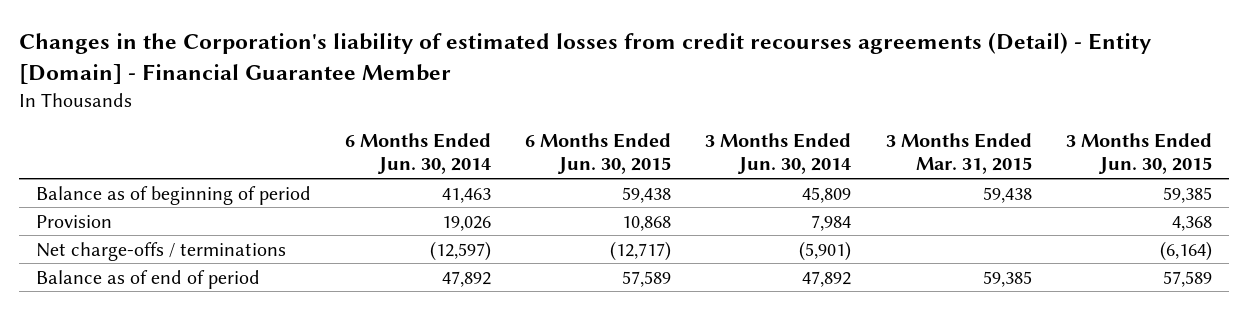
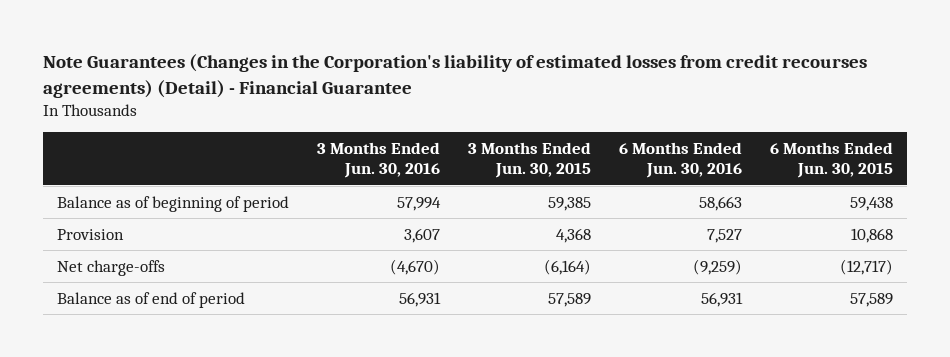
[18,32,1151,85] Changes in the Corporation's liability of estimated losses from credit recourses agreements (Detail) - Entity [Domain] - Financial Guarantee Member -> [42,54,867,98] Note Guarantees (Changes in the Corporation's liability of estimated losses from credit recourses agreements) (Detail) - Financial Guarantee
[344,133,491,175] 6 Months Ended Jun. 30, 2014 -> none
[705,133,852,175] 3 Months Ended Jun. 30, 2014 -> none
[885,133,1032,175] 3 Months Ended Mar. 31, 2015 -> none
none -> [317,142,441,179] 3 Months Ended Jun. 30, 2016
none -> [619,142,743,179] 6 Months Ended Jun. 30, 2016
[35,241,286,261] Net charge-offs / terminations -> [57,259,166,276] Net charge-offs

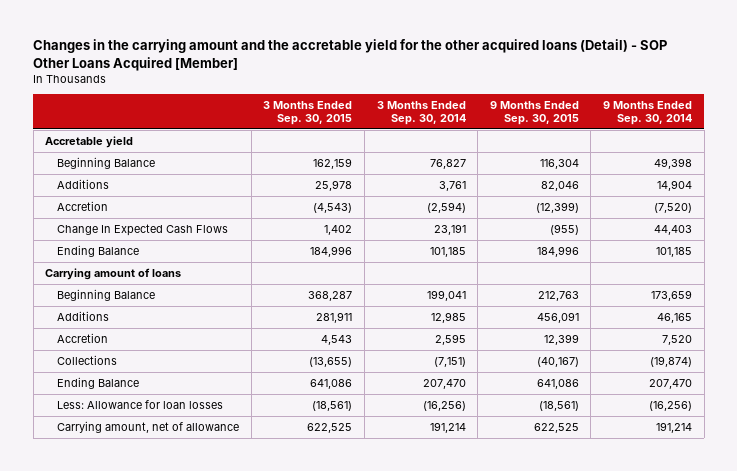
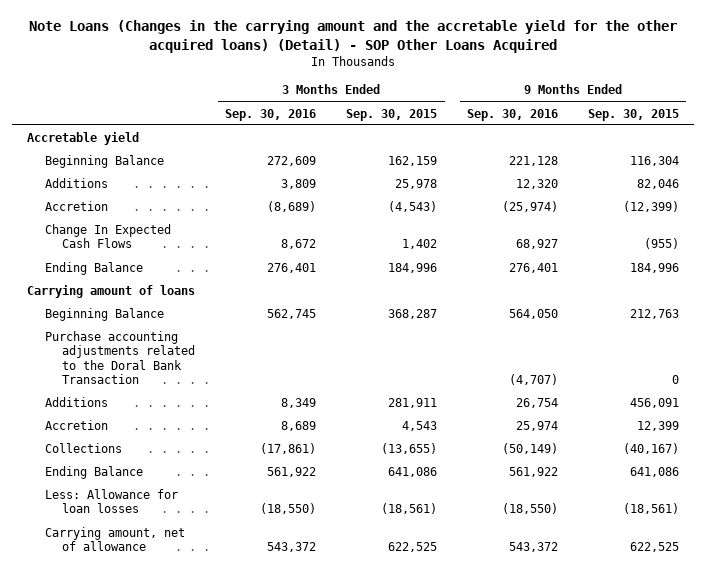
[33,39,668,71] Changes in the carrying amount and the accretable yield for the other acquired loans (Detail) - SOP Other Loans Acquired [Member] -> [29,20,678,53] Note Loans (Changes in the carrying amount and the accretable yield for the other acquired loans) (Detail) - SOP Other Loans Acquired
[376,100,466,125] 3 Months Ended Sep. 30, 2014 -> none
[602,100,692,125] 9 Months Ended Sep. 30, 2014 -> none
none -> [225,108,317,121] Sep. 30, 2016
none -> [467,108,559,121] Sep. 30, 2016
none -> [44,331,196,385] Purchase accounting adjustments related to the Doral Bank Transaction

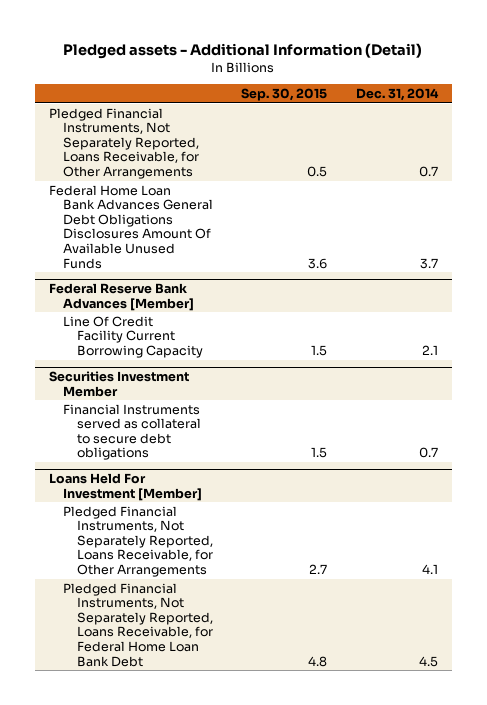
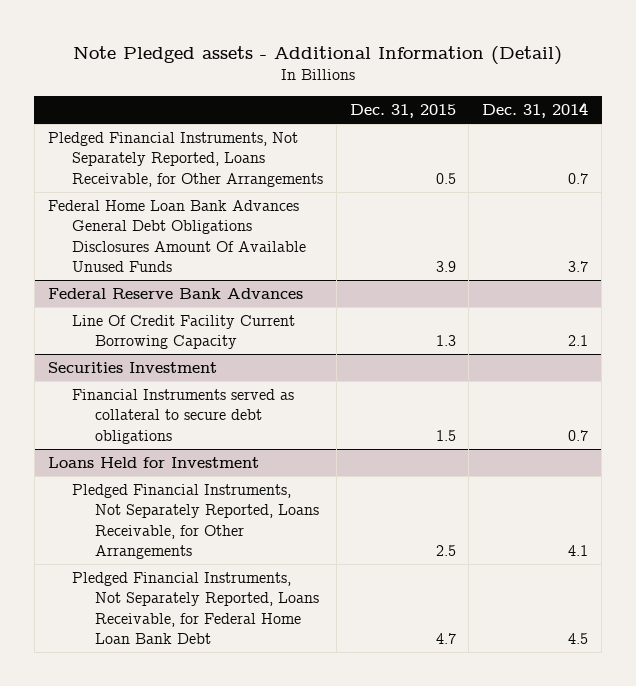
[63,42,423,59] Pledged assets - Additional Information (Detail) -> [73,46,563,66] Note Pledged assets - Additional Information (Detail)
[241,88,328,102] Sep. 30, 2015 -> none
none -> [349,104,456,119] Dec. 31, 2015
[49,283,195,311] Federal Reserve Bank Advances [Member] -> [47,287,303,299] Federal Reserve Bank Advances
[49,371,190,397] Securities Investment Member -> [47,361,217,373] Securities Investment
[49,473,203,501] Loans Held For Investment [Member] -> [47,456,259,468] Loans Held for Investment

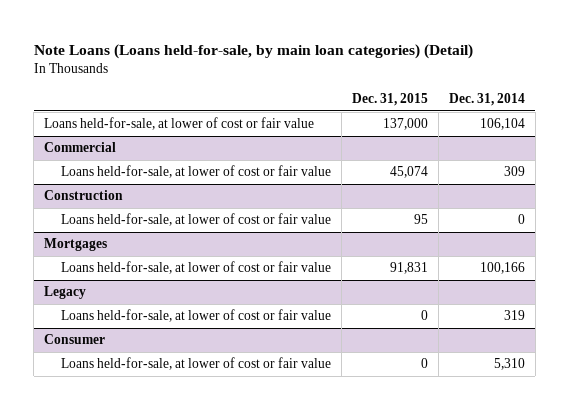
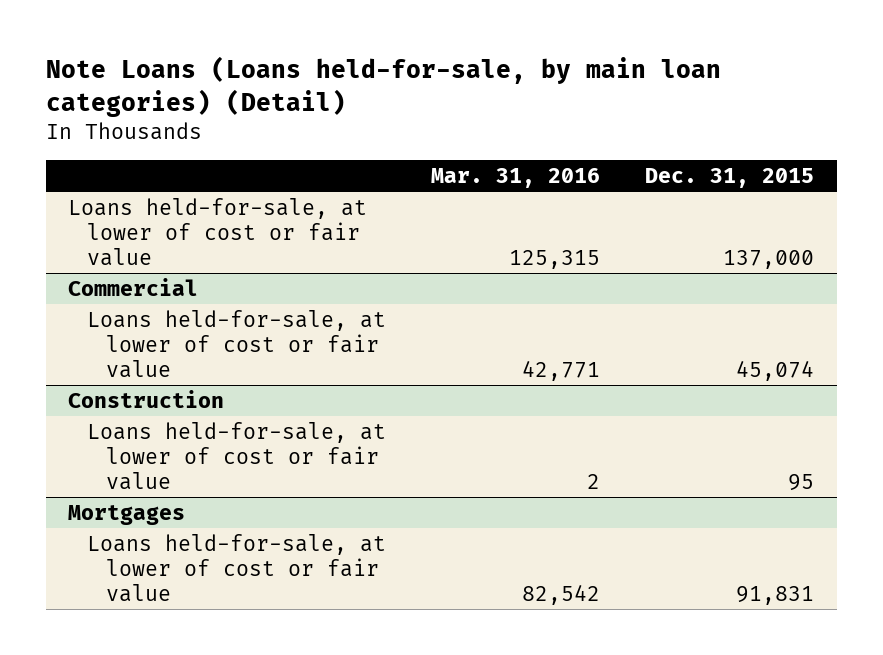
[448,93,525,107] Dec. 31, 2014 -> none
none -> [431,168,601,189] Mar. 31, 2016
[44,286,87,300] Legacy -> none
[61,309,332,323] Loans held-for-sale, at lower of cost or fair value -> none
[44,334,106,345] Consumer -> none
[61,357,332,371] Loans held-for-sale, at lower of cost or fair value -> none

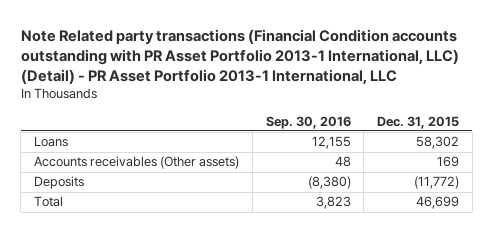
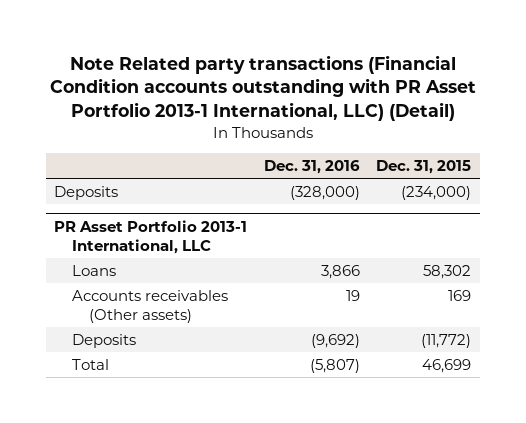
[20,28,459,85] Note Related party transactions (Financial Condition accounts outstanding with PR Asset Portfolio 2013-1 International, LLC) (Detail) - PR Asset Portfolio 2013-1 International, LLC -> [49,54,476,122] Note Related party transactions (Financial Condition accounts outstanding with PR Asset Portfolio 2013-1 International, LLC) (Detail)
[265,115,351,129] Sep. 30, 2016 -> none
none -> [263,159,360,174] Dec. 31, 2016
none -> [54,186,119,201] Deposits
none -> [54,219,248,254] PR Asset Portfolio 2013-1 International, LLC

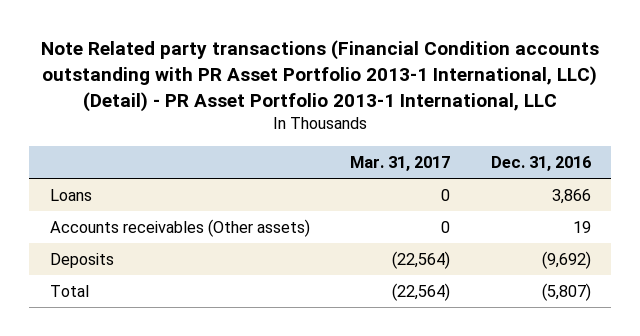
[49,54,476,122] Note Related party transactions (Financial Condition accounts outstanding with PR Asset Portfolio 2013-1 International, LLC) (Detail) -> [41,40,600,112] Note Related party transactions (Financial Condition accounts outstanding with PR Asset Portfolio 2013-1 International, LLC) (Detail) - PR Asset Portfolio 2013-1 International, LLC
[376,159,472,174] Dec. 31, 2015 -> none
none -> [350,155,451,171] Mar. 31, 2017
[54,186,119,201] Deposits -> none
[54,219,248,254] PR Asset Portfolio 2013-1 International, LLC -> none

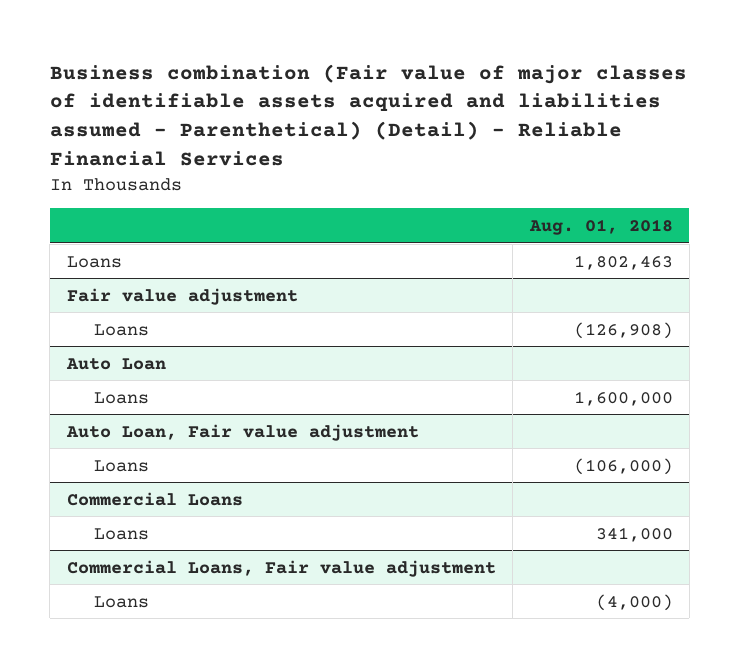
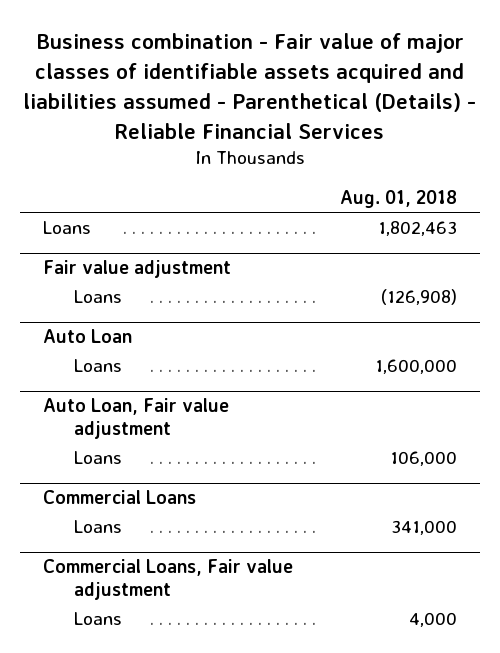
[49,63,687,166] Business combination (Fair value of major classes of identifiable assets acquired and liabilities assumed - Parenthetical) (Detail) - Reliable Financial Services -> [22,33,476,139] Business combination - Fair value of major classes of identifiable assets acquired and liabilities assumed - Parenthetical (Details) - Reliable Financial Services
[573,457,673,475] (106,000) -> [389,450,457,466] 106,000
[595,593,673,611] (4,000) -> [408,611,457,627] 4,000

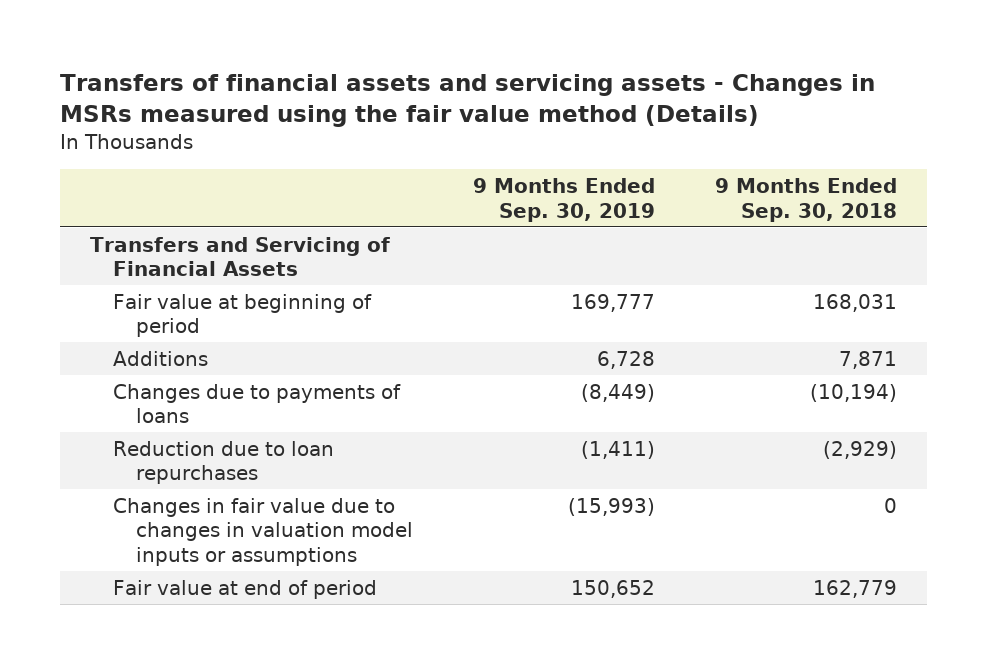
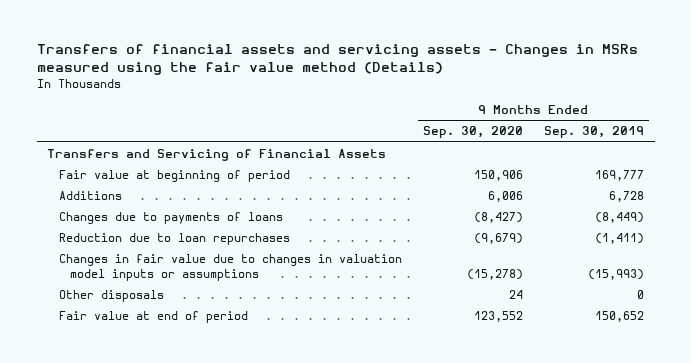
[714,177,897,222] 9 Months Ended Sep. 30, 2018 -> none
none -> [422,126,523,139] Sep. 30, 2020
none -> [58,289,164,302] Other disposals

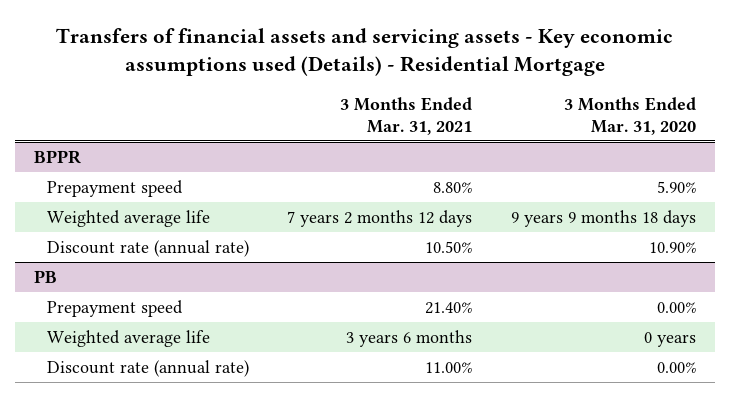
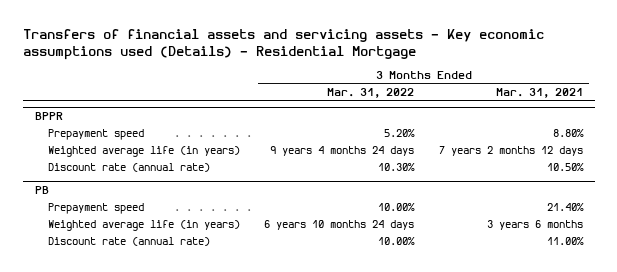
[563,97,696,136] 3 Months Ended Mar. 31, 2020 -> none
none -> [327,87,415,98] Mar. 31, 2022
[47,209,211,227] Weighted average life -> [48,145,241,157] Weighted average life (in years)
[47,329,211,347] Weighted average life -> [48,219,241,231] Weighted average life (in years)

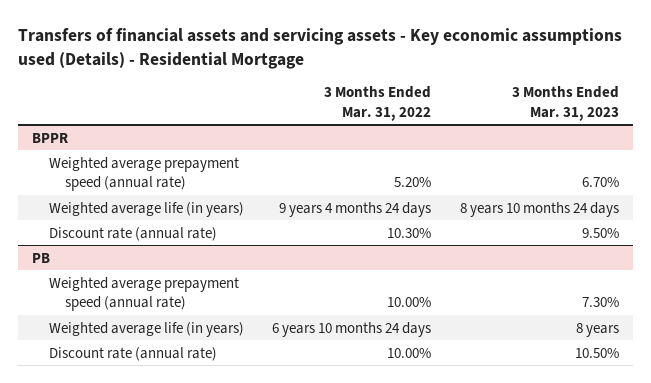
[495,87,583,98] Mar. 31, 2021 -> none
none -> [511,86,619,121] 3 Months Ended Mar. 31, 2023
[48,128,145,140] Prepayment speed -> [48,156,239,191] Weighted average prepayment speed (annual rate)
[48,202,145,214] Prepayment speed -> [48,276,239,311] Weighted average prepayment speed (annual rate)

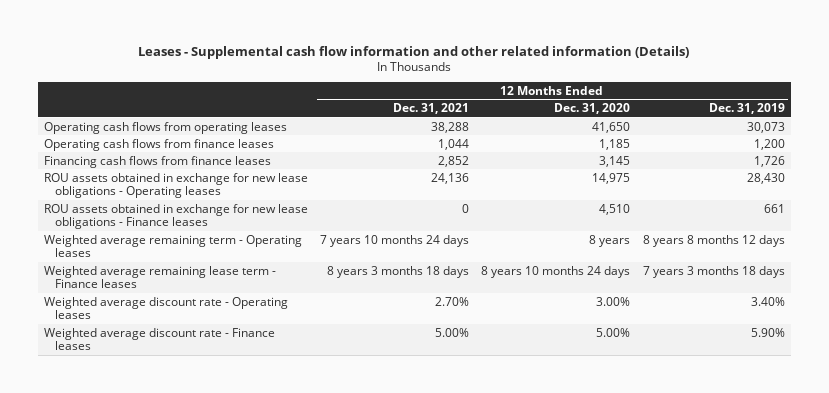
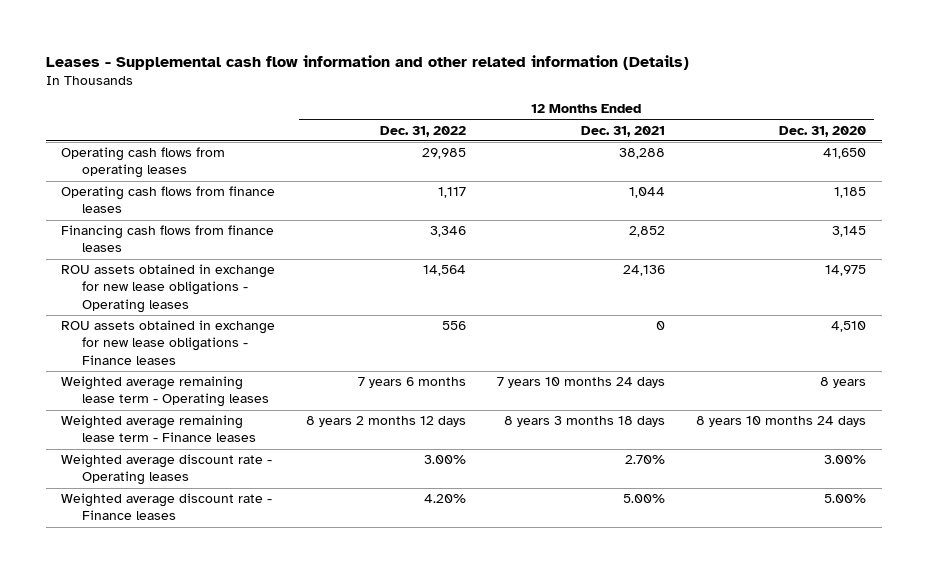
[708,103,785,115] Dec. 31, 2019 -> none
none -> [380,125,467,137] Dec. 31, 2022
[44,234,303,258] Weighted average remaining term - Operating leases -> [61,376,270,408] Weighted average remaining lease term - Operating leases

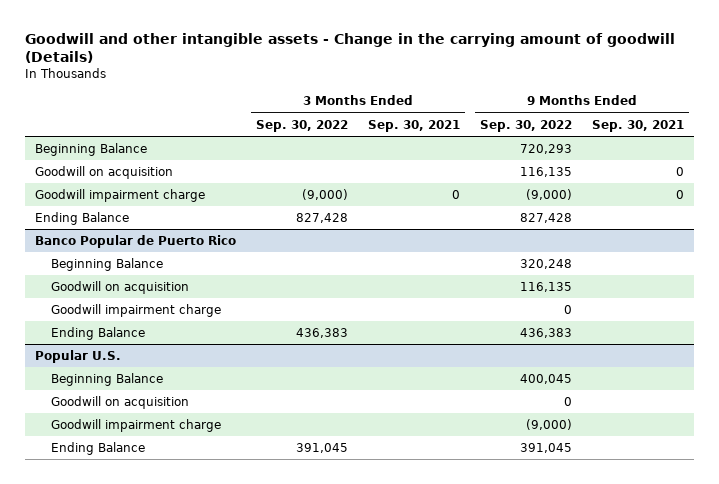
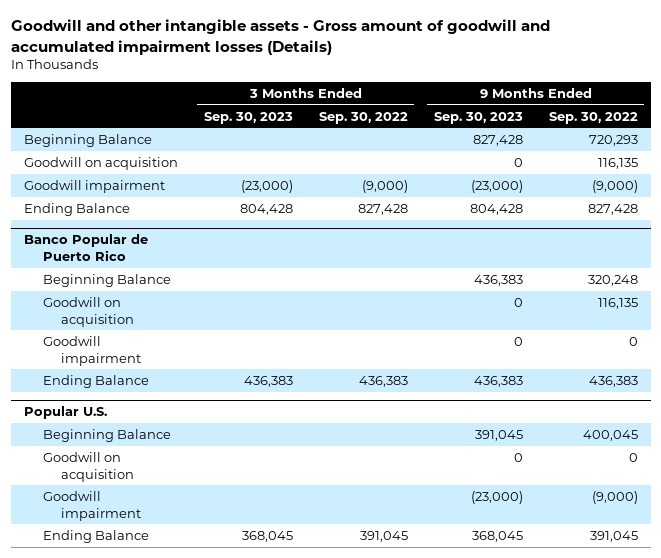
[25,32,676,63] Goodwill and other intangible assets - Change in the carrying amount of goodwill (Details) -> [10,19,550,55] Goodwill and other intangible assets - Gross amount of goodwill and accumulated impairment losses (Details)
[368,119,461,132] Sep. 30, 2021 -> none
[591,119,684,132] Sep. 30, 2021 -> none
none -> [203,111,293,124] Sep. 30, 2023
none -> [433,111,523,124] Sep. 30, 2023
[35,188,206,202] Goodwill impairment charge -> [23,179,165,193] Goodwill impairment
[50,303,221,317] Goodwill impairment charge -> [42,335,142,366] Goodwill impairment
[50,418,221,432] Goodwill impairment charge -> [42,490,142,521] Goodwill impairment

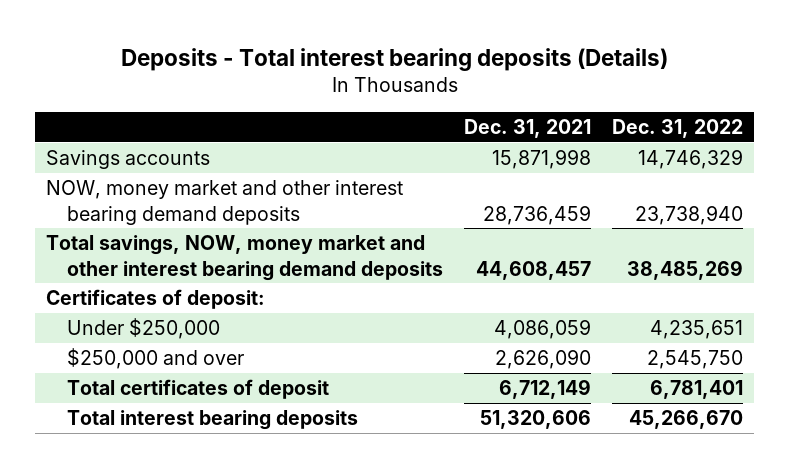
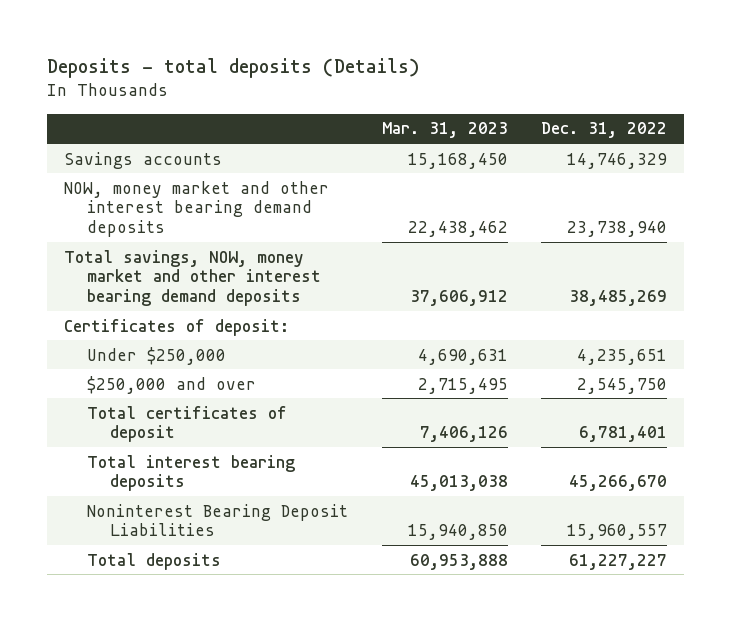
[120,47,668,71] Deposits - Total interest bearing deposits (Details) -> [46,58,420,79] Deposits - total deposits (Details)
[463,118,591,138] Dec. 31, 2021 -> none
none -> [381,122,508,139] Mar. 31, 2023
none -> [87,503,349,537] Noninterest Bearing Deposit Liabilities
none -> [87,552,222,570] Total deposits

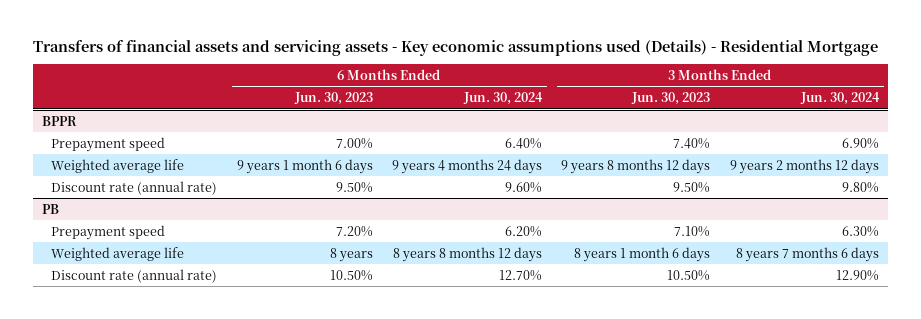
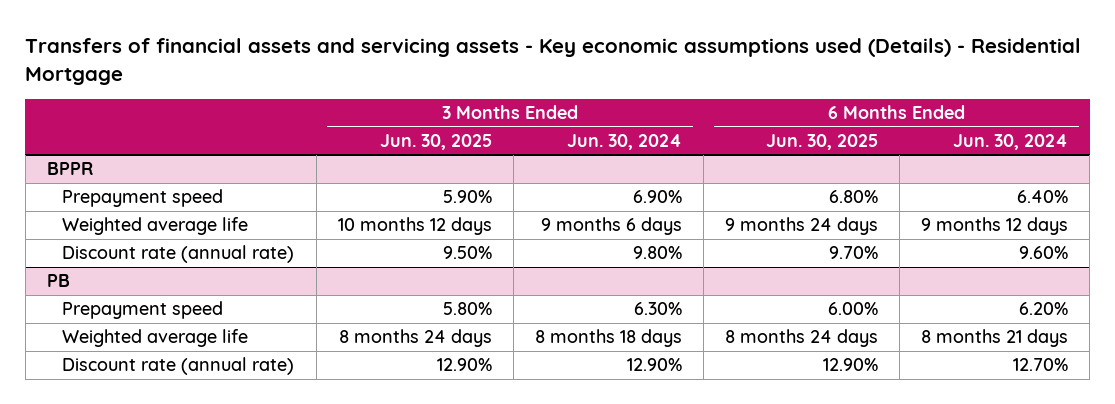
[293,92,373,106] Jun. 30, 2023 -> none
[631,92,711,106] Jun. 30, 2023 -> none
none -> [379,133,492,150] Jun. 30, 2025
none -> [766,133,879,150] Jun. 30, 2025
[392,158,543,174] 9 years 4 months 24 days -> [921,217,1069,236] 9 months 12 days
[729,158,879,174] 9 years 2 months 12 days -> [540,217,682,236] 9 months 6 days
[393,246,543,262] 8 years 8 months 12 days -> [921,329,1069,348] 8 months 21 days
[735,246,879,262] 8 years 7 months 6 days -> [534,329,682,348] 8 months 18 days

